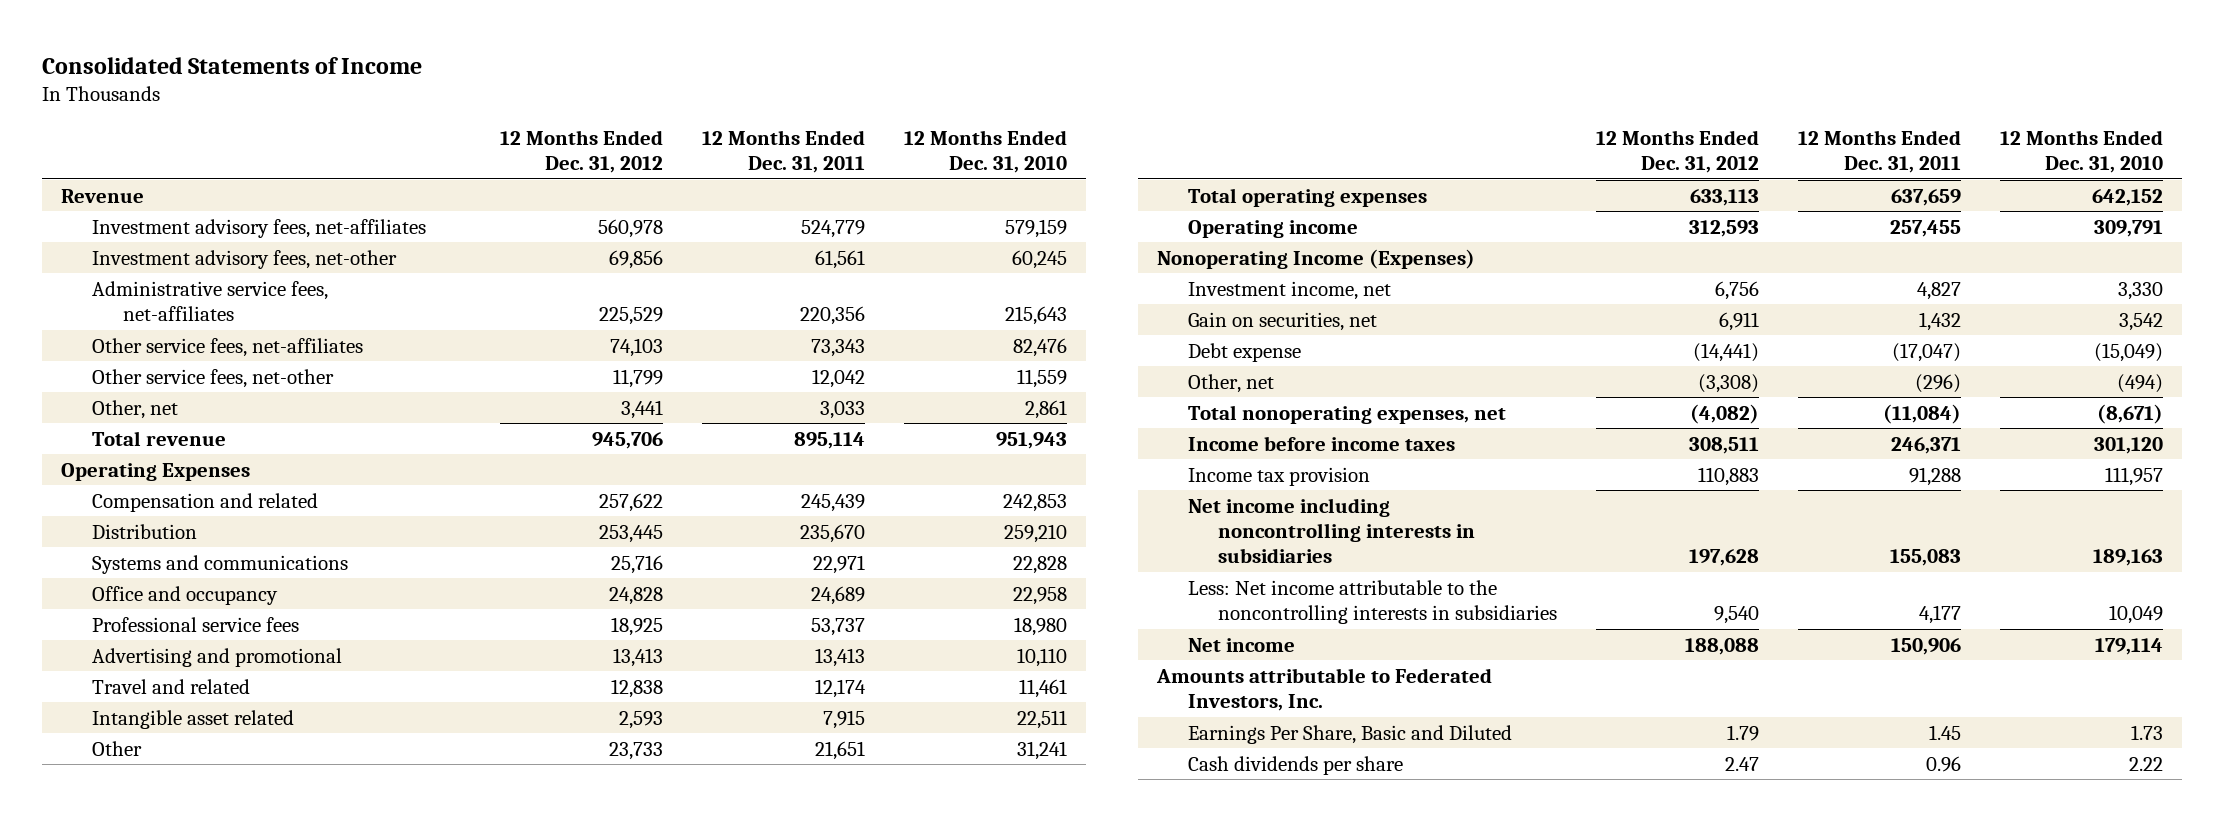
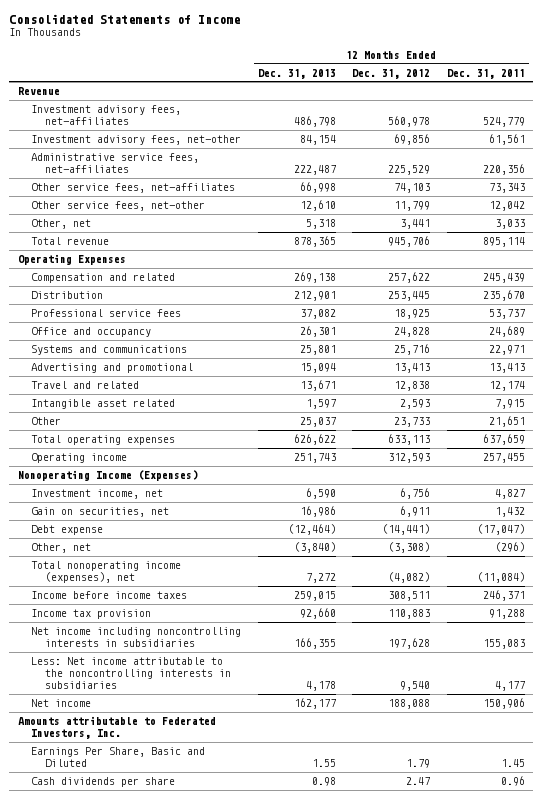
[904,129,1068,173] 12 Months Ended Dec. 31, 2010 -> none
none -> [257,68,336,79] Dec. 31, 2013
[92,585,279,605] Office and occupancy -> [31,327,152,338] Office and occupancy
[92,554,349,574] Systems and communications -> [31,345,188,356] Systems and communications
[1187,404,1506,424] Total nonoperating expenses, net -> [31,561,182,584] Total nonoperating income (expenses), net

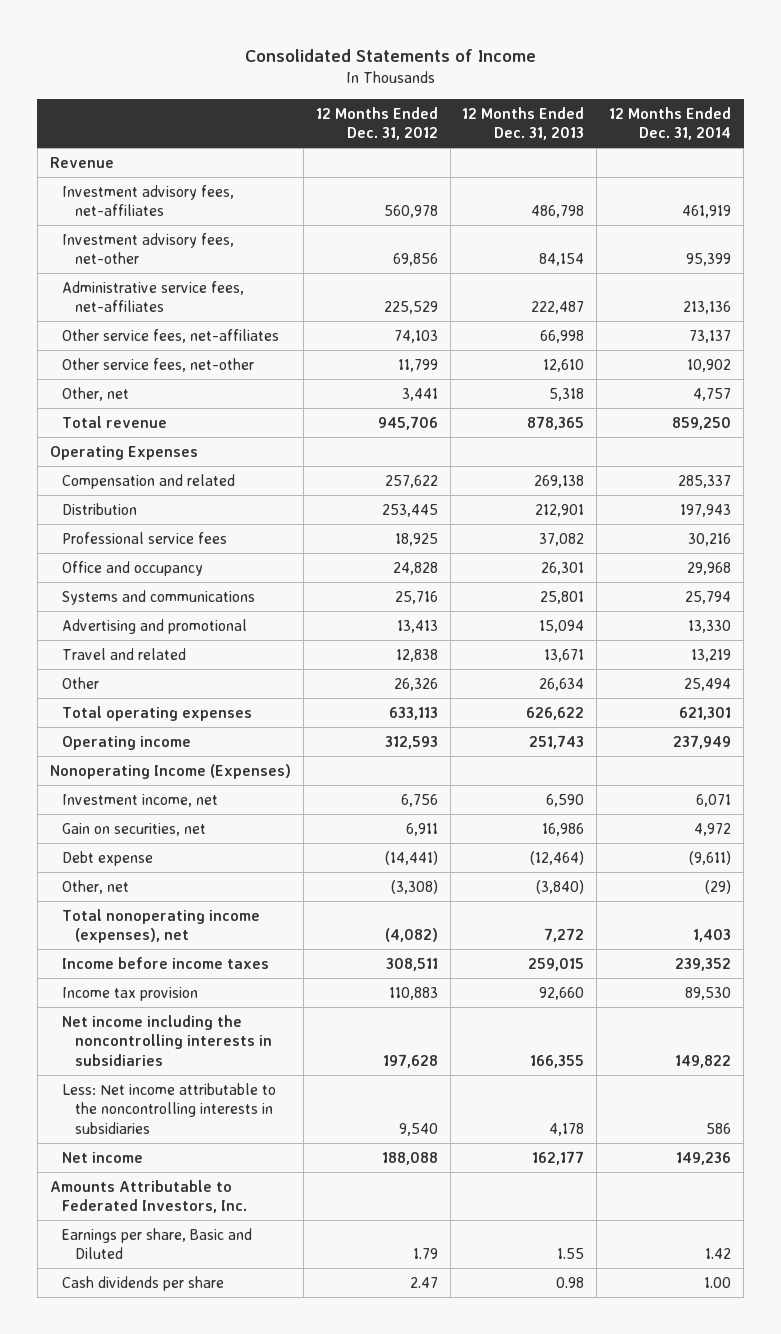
[446,68,525,79] Dec. 31, 2011 -> none
none -> [609,106,732,141] 12 Months Ended Dec. 31, 2014
[31,399,176,410] Intangible asset related -> none
[299,417,336,428] 25,037 -> [539,677,585,691] 26,634
[394,417,431,428] 23,733 -> [393,677,438,691] 26,326
[31,627,242,648] Net income including noncontrolling interests in subsidiaries -> [62,1014,272,1066] Net income including the noncontrolling interests in subsidiaries
[17,716,216,740] Amounts attributable to Federated Investors, Inc. -> [49,1179,248,1214] Amounts Attributable to Federated Investors, Inc.
[31,747,206,768] Earnings Per Share, Basic and Diluted -> [62,1227,253,1260] Earnings per share, Basic and Diluted

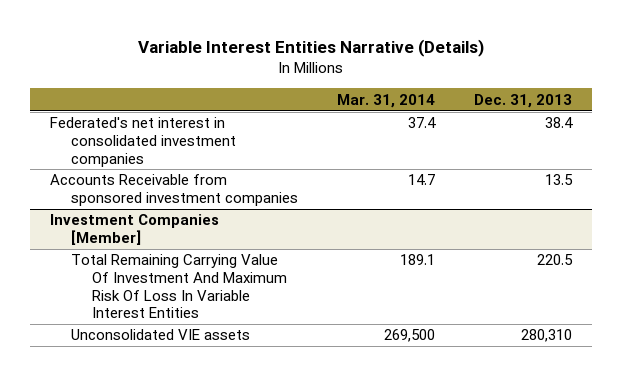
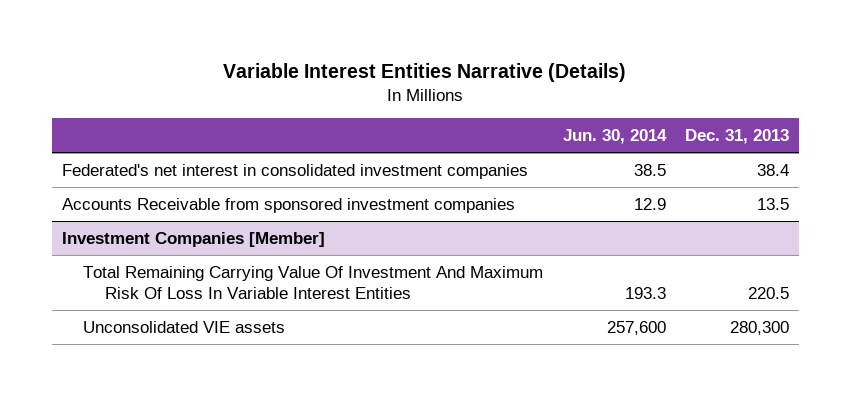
[337,93,436,108] Mar. 31, 2014 -> none
none -> [562,129,667,145] Jun. 30, 2014
[521,329,573,343] 280,310 -> [729,321,789,336] 280,300

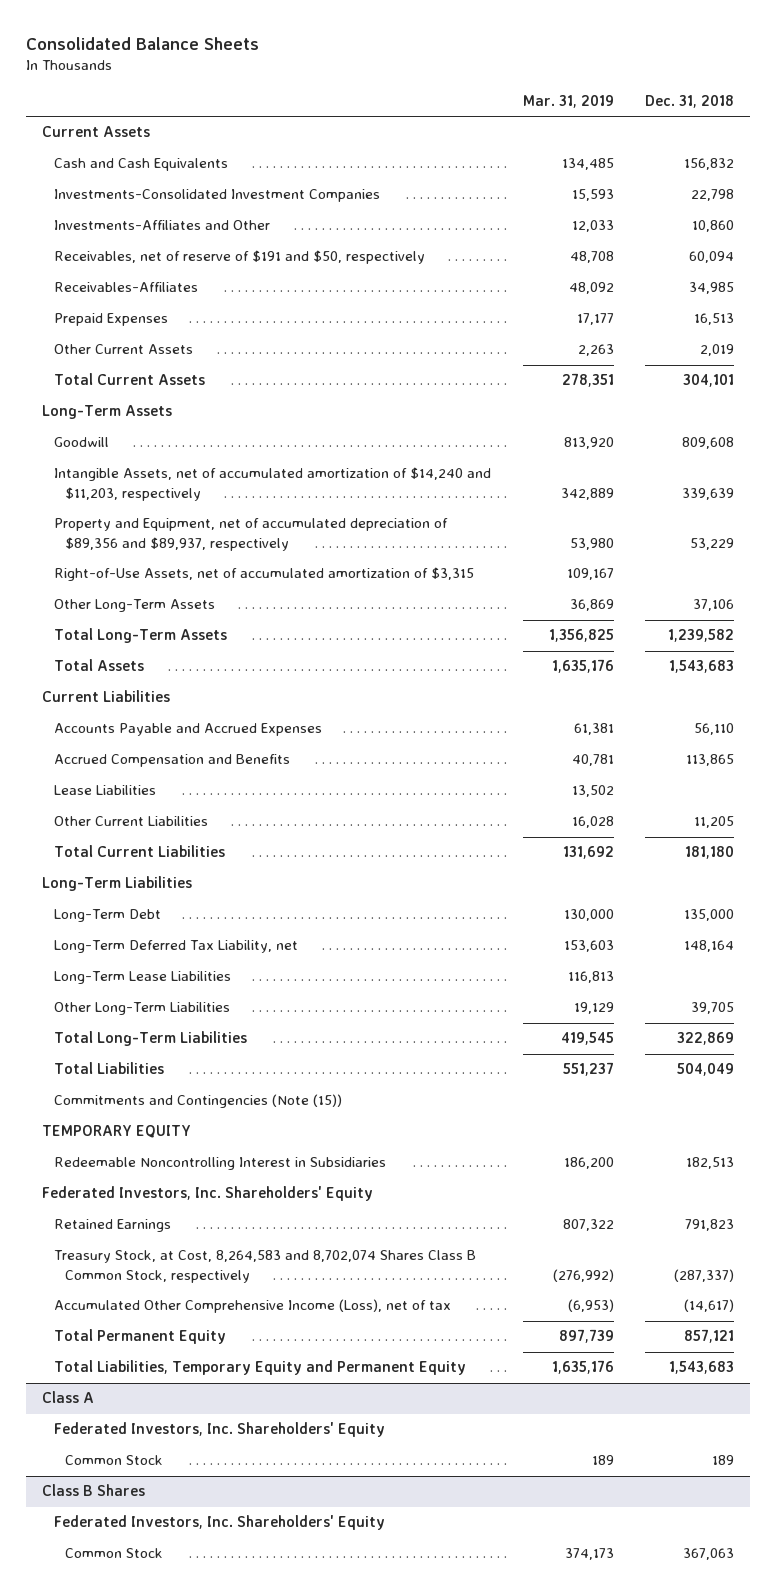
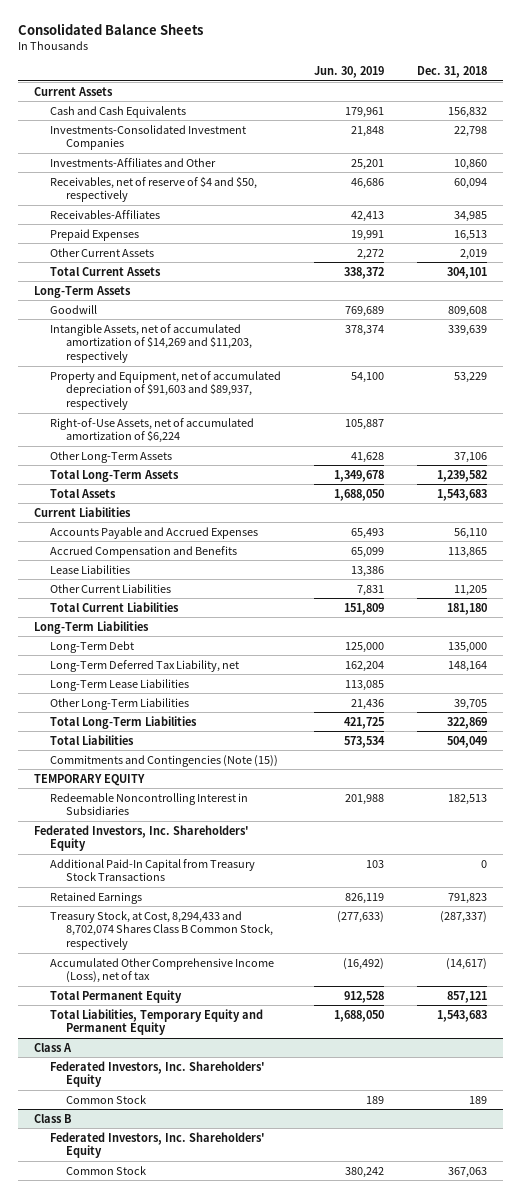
[522,94,614,108] Mar. 31, 2019 -> none
none -> [313,66,384,79] Jun. 30, 2019
[53,250,425,265] Receivables, net of reserve of $191 and $50, respectively -> [49,175,257,203] Receivables, net of reserve of $4 and $50, respectively
[53,467,491,501] Intangible Assets, net of accumulated amortization of $14,240 and $11,203, respectively -> [49,323,252,364] Intangible Assets, net of accumulated amortization of $14,269 and $11,203, respectively
[53,518,448,551] Property and Equipment, net of accumulated depreciation of $89,356 and $89,937, respectively -> [49,370,281,411] Property and Equipment, net of accumulated depreciation of $91,603 and $89,937, respectively
[53,567,474,582] Right-of-Use Assets, net of accumulated amortization of $3,315 -> [49,417,254,444] Right-of-Use Assets, net of accumulated amortization of $6,224
none -> [49,858,255,882] Additional Paid-In Capital from Treasury Stock Transactions
[53,1250,476,1283] Treasury Stock, at Cost, 8,264,583 and 8,702,074 Shares Class B Common Stock, respectively -> [49,910,273,951] Treasury Stock, at Cost, 8,294,433 and 8,702,074 Shares Class B Common Stock, respectively
[42,1484,146,1497] Class B Shares -> [34,1113,73,1123] Class B

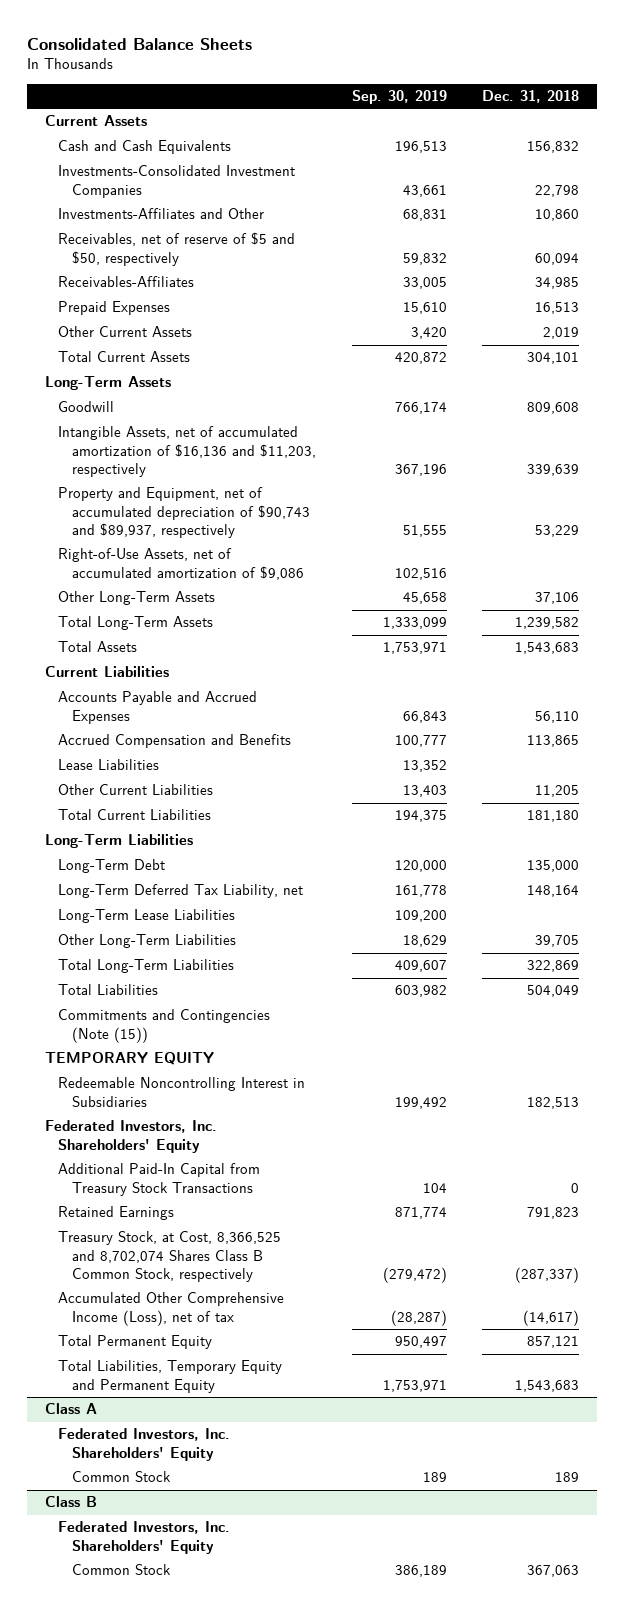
[313,66,384,79] Jun. 30, 2019 -> none
none -> [351,90,447,105] Sep. 30, 2019
[49,175,257,203] Receivables, net of reserve of $4 and $50, respectively -> [58,232,296,266] Receivables, net of reserve of $5 and $50, respectively
[49,323,252,364] Intangible Assets, net of accumulated amortization of $14,269 and $11,203, respectively -> [58,426,316,477] Intangible Assets, net of accumulated amortization of $16,136 and $11,203, respectively
[49,370,281,411] Property and Equipment, net of accumulated depreciation of $91,603 and $89,937, respectively -> [58,487,310,538] Property and Equipment, net of accumulated depreciation of $90,743 and $89,937, respectively
[49,417,254,444] Right-of-Use Assets, net of accumulated amortization of $6,224 -> [58,548,304,580] Right-of-Use Assets, net of accumulated amortization of $9,086
[49,910,273,951] Treasury Stock, at Cost, 8,294,433 and 8,702,074 Shares Class B Common Stock, respectively -> [58,1231,282,1282] Treasury Stock, at Cost, 8,366,525 and 8,702,074 Shares Class B Common Stock, respectively

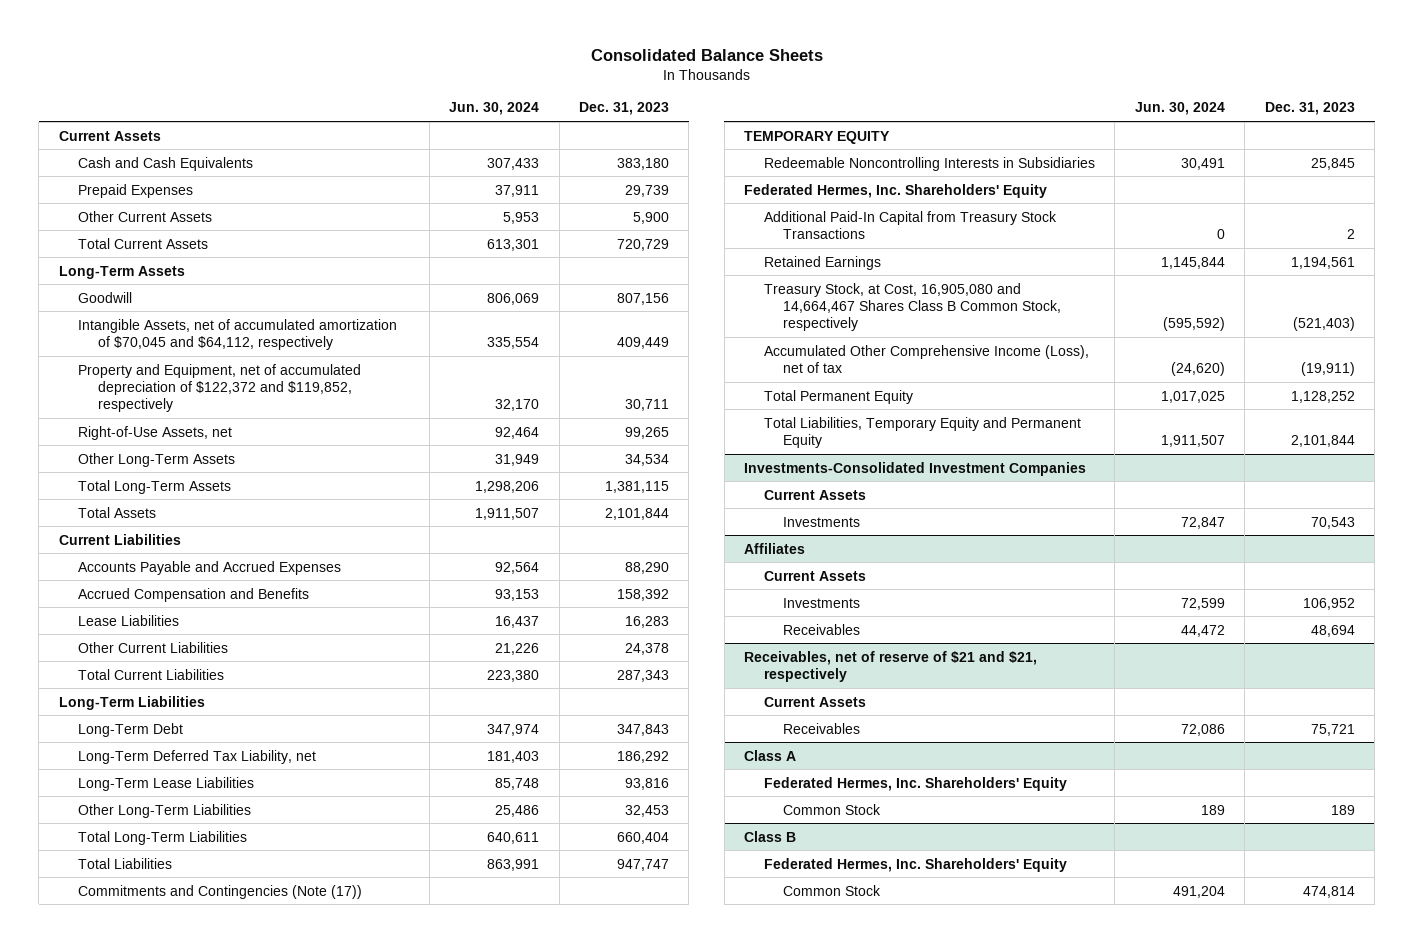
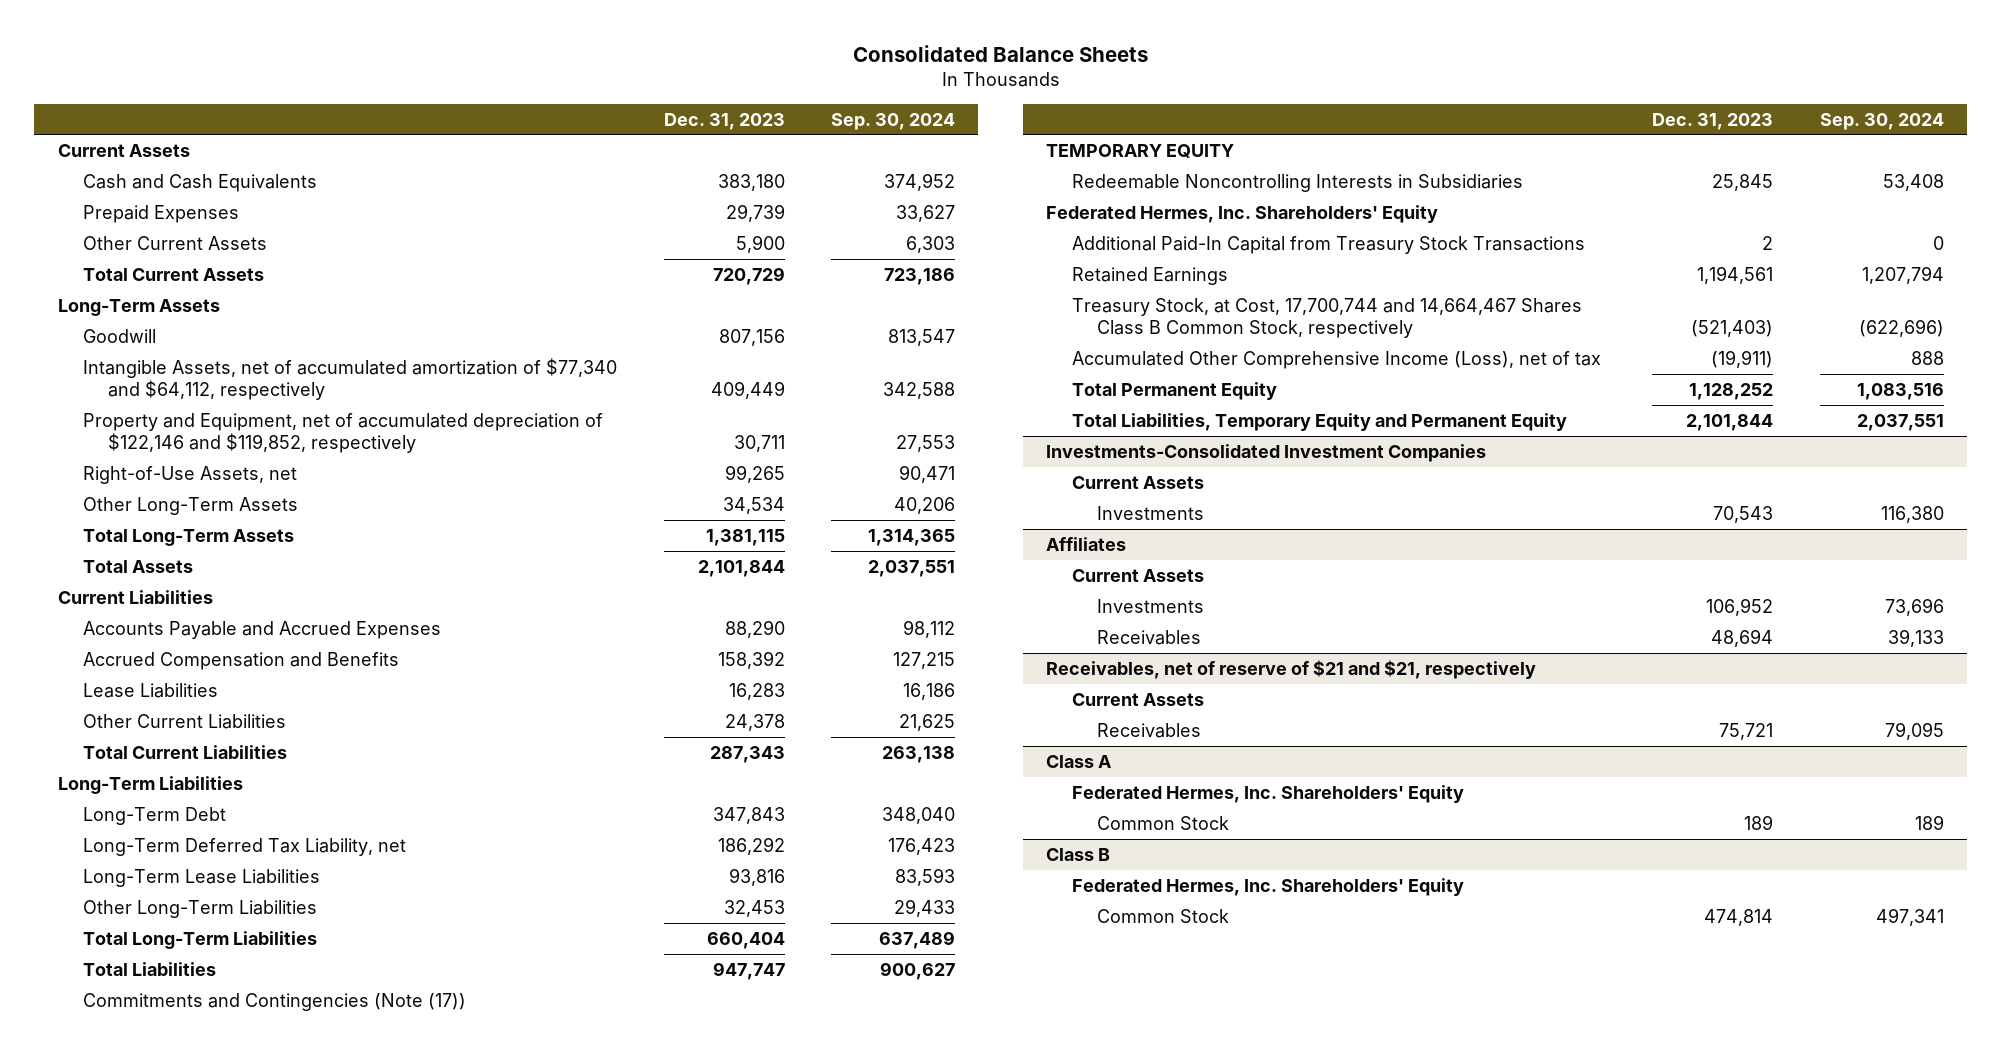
[449,102,540,116] Jun. 30, 2024 -> none
none -> [831,112,956,130] Sep. 30, 2024
[78,318,398,350] Intangible Assets, net of accumulated amortization of $70,045 and $64,112, respectively -> [83,357,618,400] Intangible Assets, net of accumulated amortization of $77,340 and $64,112, respectively
[78,363,362,413] Property and Equipment, net of accumulated depreciation of $122,372 and $119,852, respectively -> [83,412,604,453] Property and Equipment, net of accumulated depreciation of $122,146 and $119,852, respectively
[763,282,1062,332] Treasury Stock, at Cost, 16,905,080 and 14,664,467 Shares Class B Common Stock, respectively -> [1071,297,1582,338] Treasury Stock, at Cost, 17,700,744 and 14,664,467 Shares Class B Common Stock, respectively

